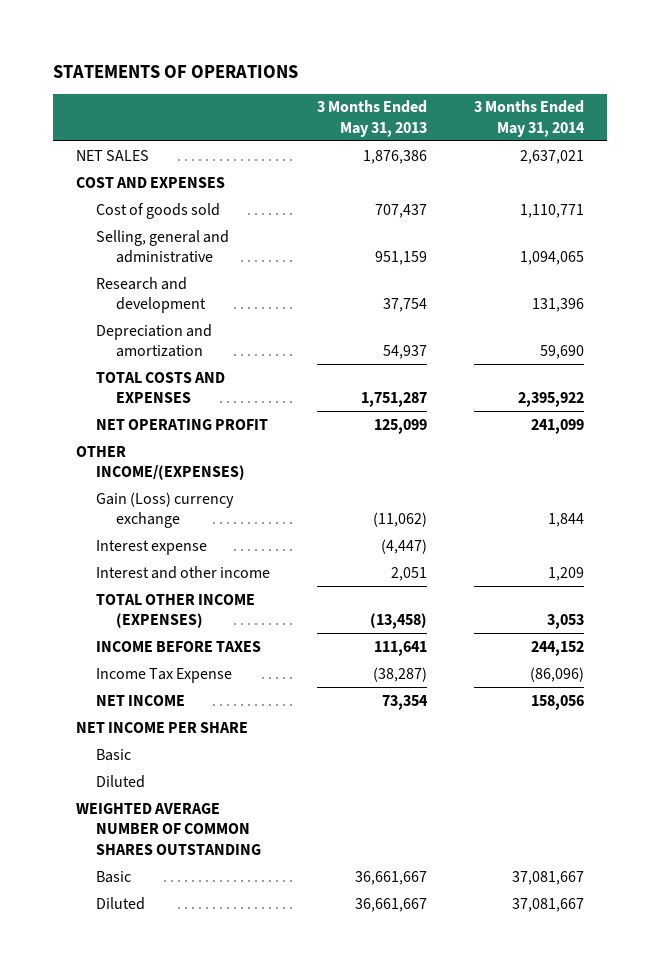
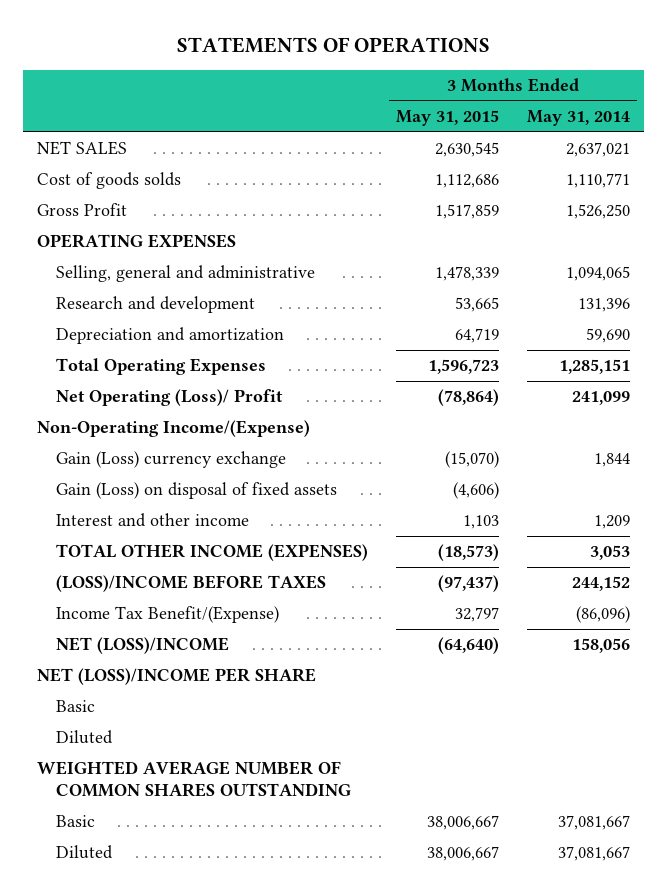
[316,100,427,137] 3 Months Ended May 31, 2013 -> none
none -> [396,110,500,127] May 31, 2015
[76,176,226,188] COST AND EXPENSES -> none
[96,202,221,219] Cost of goods sold -> [37,172,182,190] Cost of goods solds
none -> [37,203,128,217] Gross Profit
none -> [37,234,237,249] OPERATING EXPENSES
[96,371,226,404] TOTAL COSTS AND EXPENSES -> none
none -> [56,358,267,376] Total Operating Expenses
[96,418,269,430] NET OPERATING PROFIT -> [56,389,284,407] Net Operating (Loss)/ Profit
[76,445,246,481] OTHER INCOME/(EXPENSES) -> [37,420,311,438] Non-Operating Income/(Expense)
[96,539,208,555] Interest expense -> none
none -> [56,482,338,500] Gain (Loss) on disposal of fixed assets
[96,640,262,652] INCOME BEFORE TAXES -> [56,575,327,593] (LOSS)/INCOME BEFORE TAXES
[96,667,233,683] Income Tax Expense -> [56,606,280,624] Income Tax Benefit/(Expense)
[96,694,186,706] NET INCOME -> [56,637,230,655] NET (LOSS)/INCOME
[76,721,249,733] NET INCOME PER SHARE -> [37,668,317,686] NET (LOSS)/INCOME PER SHARE

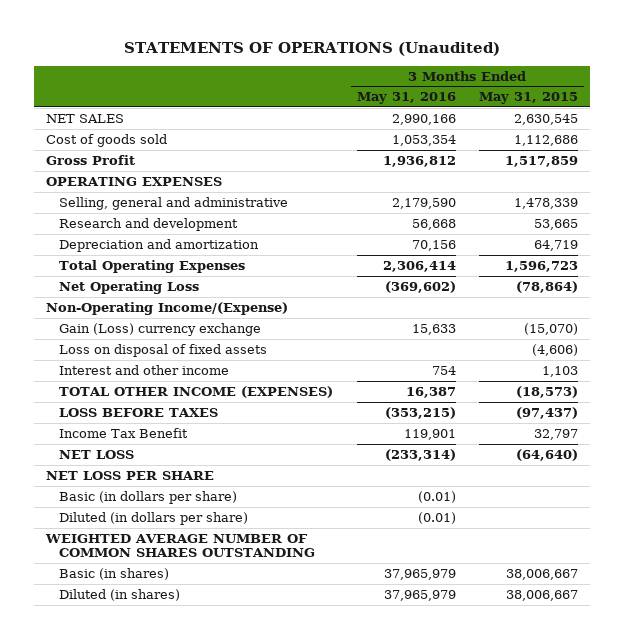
[176,36,490,53] STATEMENTS OF OPERATIONS -> [124,42,501,57] STATEMENTS OF OPERATIONS (Unaudited)
[527,110,631,127] May 31, 2014 -> none
none -> [356,92,456,105] May 31, 2016
[37,172,182,190] Cost of goods solds -> [46,133,168,147] Cost of goods sold
[56,389,284,407] Net Operating (Loss)/ Profit -> [58,280,199,294] Net Operating Loss
[56,482,338,500] Gain (Loss) on disposal of fixed assets -> [58,343,267,357] Loss on disposal of fixed assets
[56,575,327,593] (LOSS)/INCOME BEFORE TAXES -> [58,407,218,417] LOSS BEFORE TAXES
[56,606,280,624] Income Tax Benefit/(Expense) -> [58,427,188,438] Income Tax Benefit
[56,637,230,655] NET (LOSS)/INCOME -> [58,449,134,459] NET LOSS
[37,668,317,686] NET (LOSS)/INCOME PER SHARE -> [46,470,215,480] NET LOSS PER SHARE
[56,700,96,713] Basic -> [58,490,237,504] Basic (in dollars per share)
[56,730,114,745] Diluted -> [58,511,248,525] Diluted (in dollars per share)
[56,815,96,828] Basic -> [58,567,169,580] Basic (in shares)
[56,845,114,860] Diluted -> [58,588,180,601] Diluted (in shares)

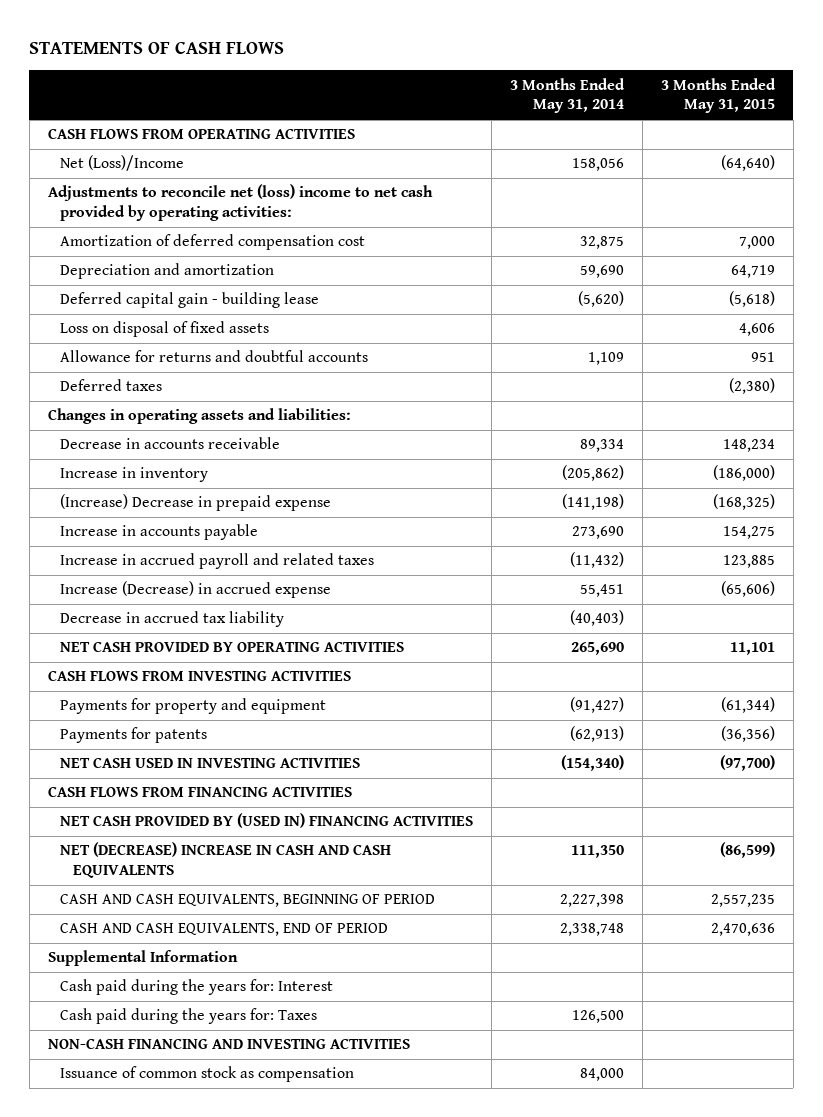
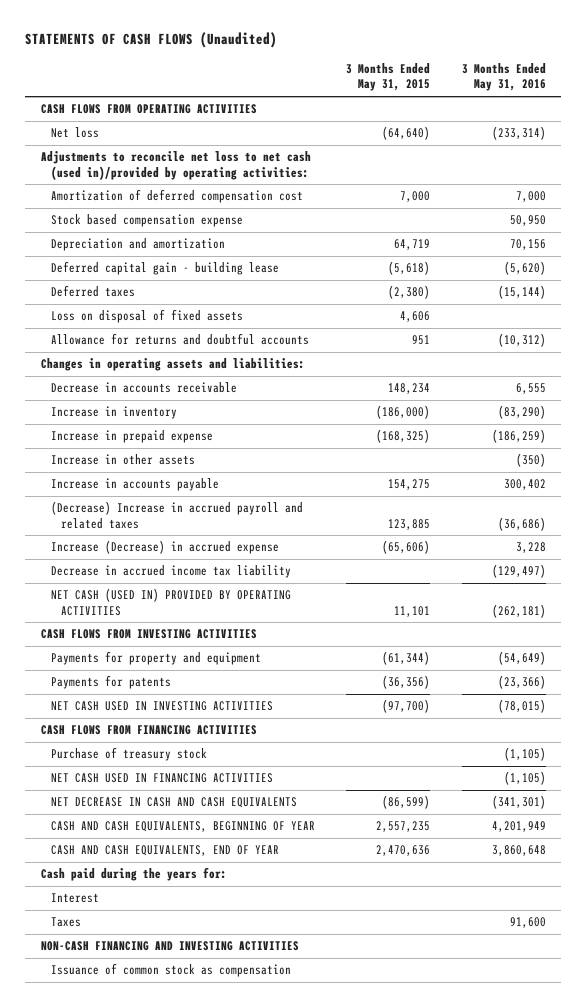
[29,41,285,55] STATEMENTS OF CASH FLOWS -> [25,32,278,49] STATEMENTS OF CASH FLOWS (Unaudited)
[510,77,626,114] 3 Months Ended May 31, 2014 -> none
none -> [461,63,546,92] 3 Months Ended May 31, 2016
[60,155,185,172] Net (Loss)/Income -> [51,127,100,139] Net loss
[47,184,433,222] Adjustments to reconcile net (loss) income to net cash provided by operating activities: -> [40,151,311,180] Adjustments to reconcile net loss to net cash (used in)/provided by operating activities:
none -> [51,214,244,228] Stock based compensation expense
[60,379,163,392] Deferred taxes -> [51,285,136,298] Deferred taxes
[60,494,332,512] (Increase) Decrease in prepaid expense -> [51,430,214,444] Increase in prepaid expense
none -> [51,454,196,466] Increase in other assets
[60,553,375,570] Increase in accrued payroll and related taxes -> [51,501,304,529] (Decrease) Increase in accrued payroll and related taxes
[60,611,285,628] Decrease in accrued tax liability -> [51,565,292,579] Decrease in accrued income tax liability
[60,641,405,653] NET CASH PROVIDED BY OPERATING ACTIVITIES -> [51,588,292,616] NET CASH (USED IN) PROVIDED BY OPERATING ACTIVITIES
[47,950,238,967] Supplemental Information -> none
none -> [51,747,208,762] Purchase of treasury stock
[60,813,474,829] NET CASH PROVIDED BY (USED IN) FINANCING ACTIVITIES -> [51,773,274,784] NET CASH USED IN FINANCING ACTIVITIES
[60,842,392,879] NET (DECREASE) INCREASE IN CASH AND CASH EQUIVALENTS -> [51,797,298,809] NET DECREASE IN CASH AND CASH EQUIVALENTS
[60,894,436,908] CASH AND CASH EQUIVALENTS, BEGINNING OF PERIOD -> [51,821,316,833] CASH AND CASH EQUIVALENTS, BEGINNING OF YEAR
[60,923,389,937] CASH AND CASH EQUIVALENTS, END OF PERIOD -> [51,845,280,857] CASH AND CASH EQUIVALENTS, END OF YEAR
none -> [40,867,227,882] Cash paid during the years for:
[60,979,334,996] Cash paid during the years for: Interest -> [51,893,100,904] Interest
[60,1008,318,1025] Cash paid during the years for: Taxes -> [51,917,82,928] Taxes

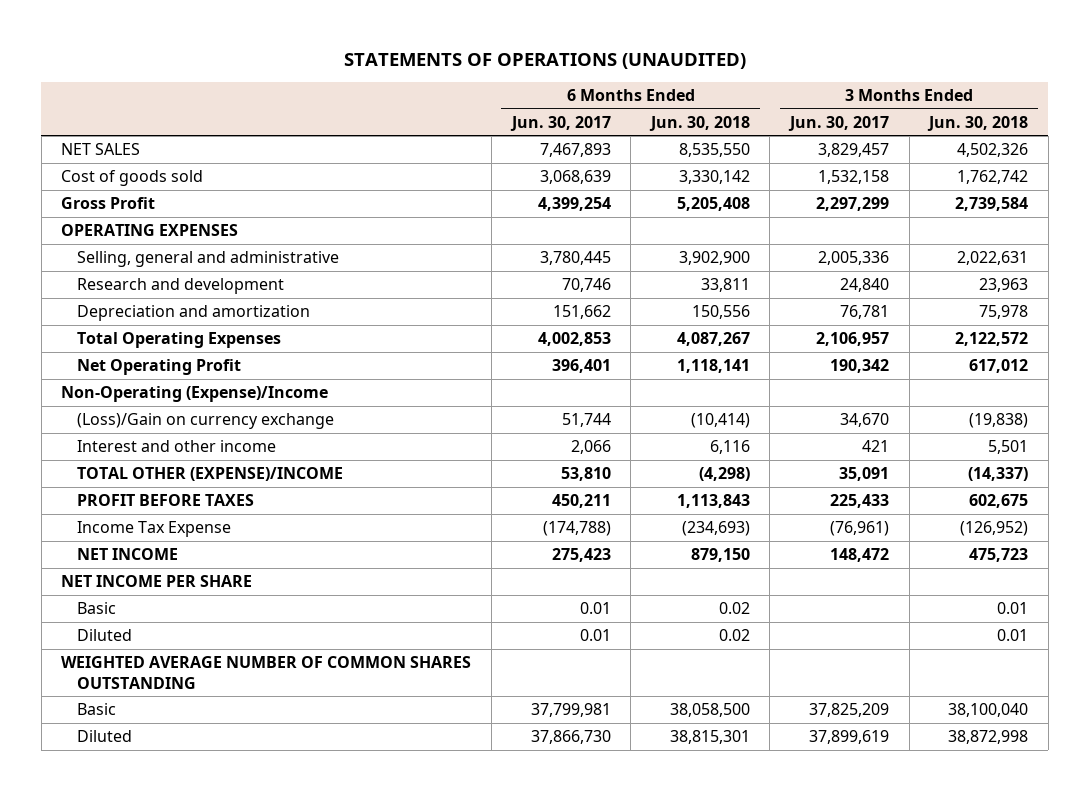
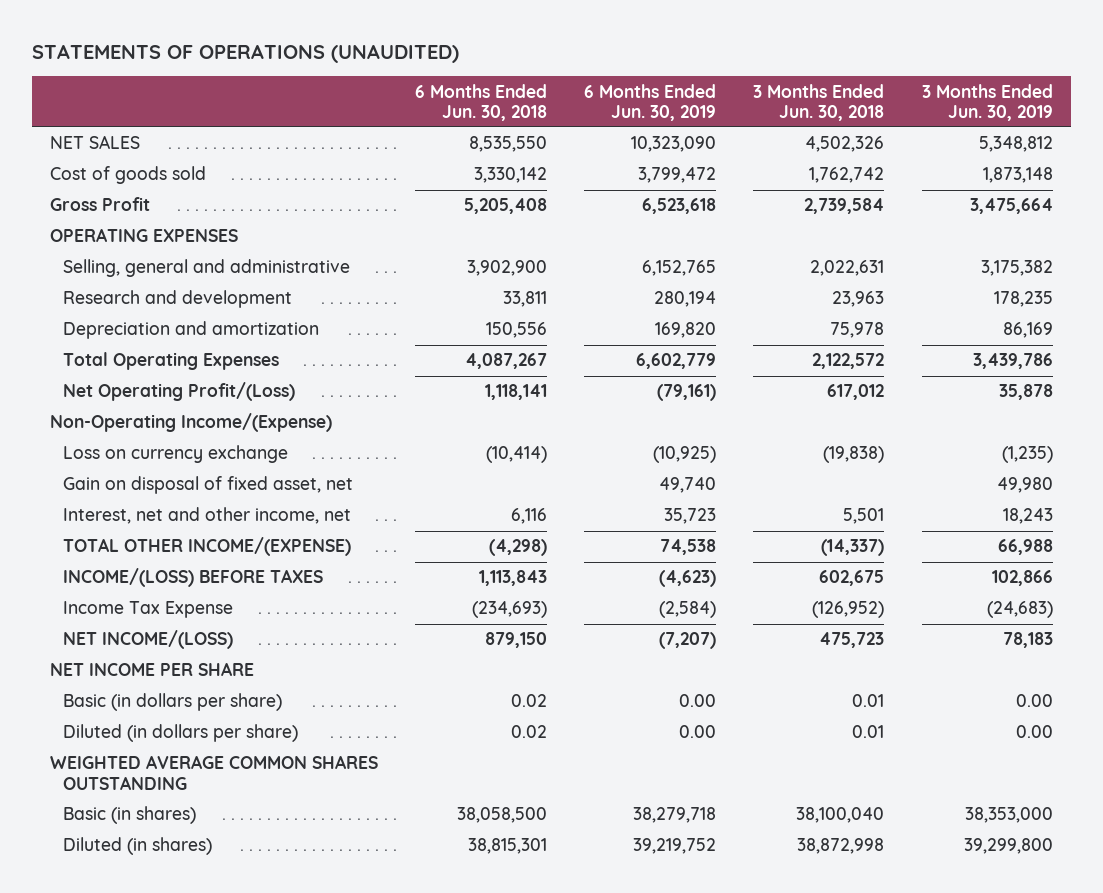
[509,115,611,131] Jun. 30, 2017 -> none
[787,115,889,131] Jun. 30, 2017 -> none
none -> [584,83,717,121] 6 Months Ended Jun. 30, 2019
none -> [921,83,1053,121] 3 Months Ended Jun. 30, 2019
[76,359,241,376] Net Operating Profit -> [62,382,295,402] Net Operating Profit/(Loss)
[61,386,329,403] Non-Operating (Expense)/Income -> [50,413,333,433] Non-Operating Income/(Expense)
[76,413,334,430] (Loss)/Gain on currency exchange -> [62,445,288,464] Loss on currency exchange
none -> [62,476,353,495] Gain on disposal of fixed asset, net
[76,440,276,453] Interest and other income -> [62,507,351,525] Interest, net and other income, net
[76,467,343,482] TOTAL OTHER (EXPENSE)/INCOME -> [62,537,351,557] TOTAL OTHER INCOME/(EXPENSE)
[76,494,254,507] PROFIT BEFORE TAXES -> [62,568,323,588] INCOME/(LOSS) BEFORE TAXES
[76,548,178,561] NET INCOME -> [62,630,233,650] NET INCOME/(LOSS)
[76,602,116,615] Basic -> [62,693,282,712] Basic (in dollars per share)
[76,629,132,642] Diluted -> [62,724,298,743] Diluted (in dollars per share)
[61,656,472,689] WEIGHTED AVERAGE NUMBER OF COMMON SHARES OUTSTANDING -> [50,755,379,790] WEIGHTED AVERAGE COMMON SHARES OUTSTANDING
[76,703,116,716] Basic -> [62,806,196,825] Basic (in shares)
[76,730,132,743] Diluted -> [62,837,212,856] Diluted (in shares)

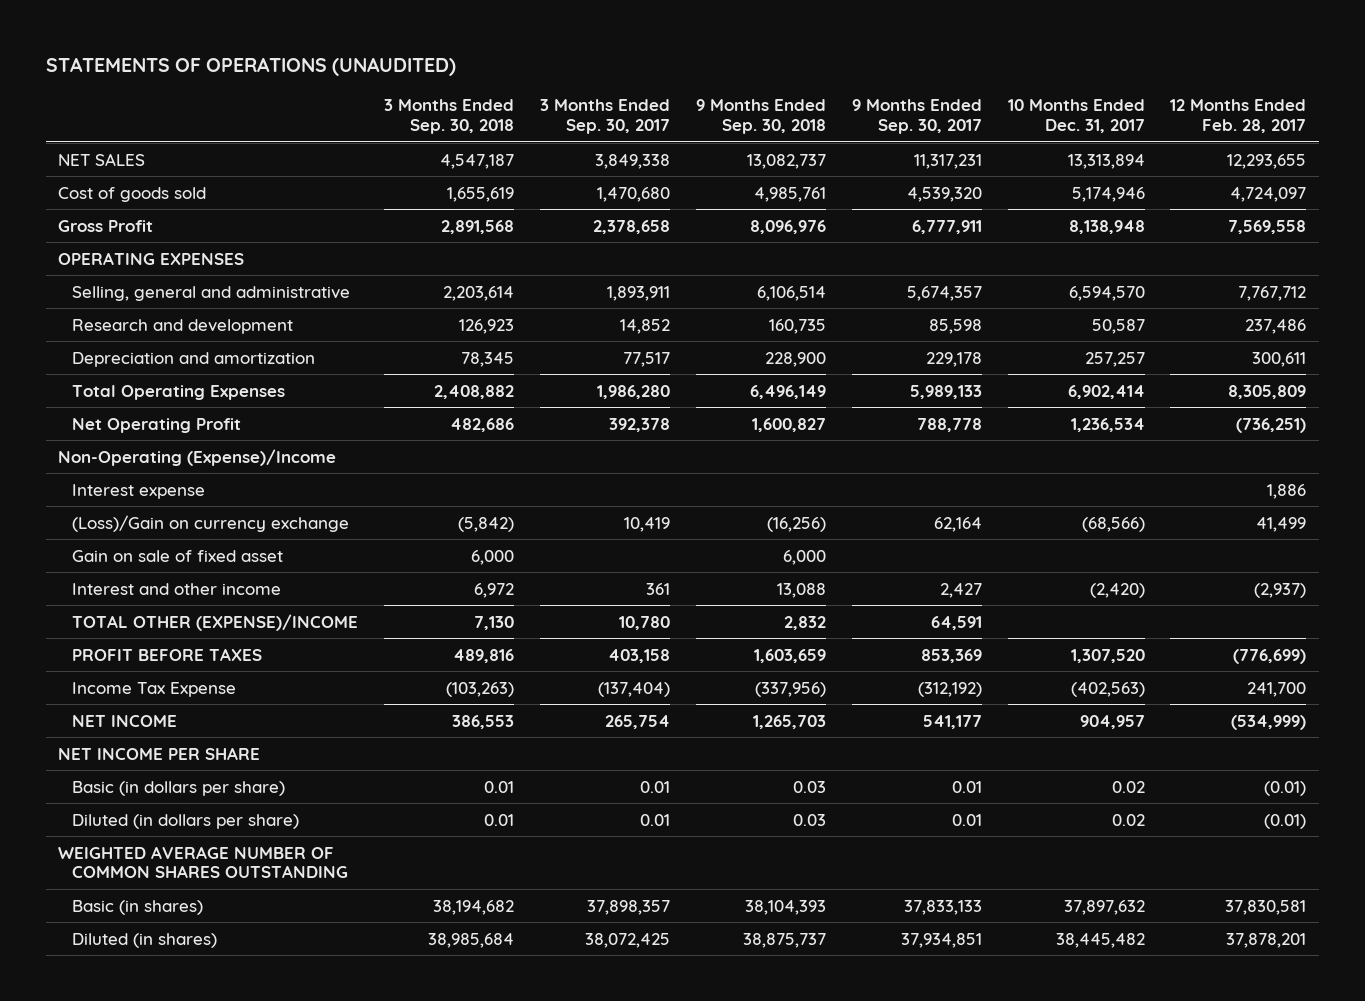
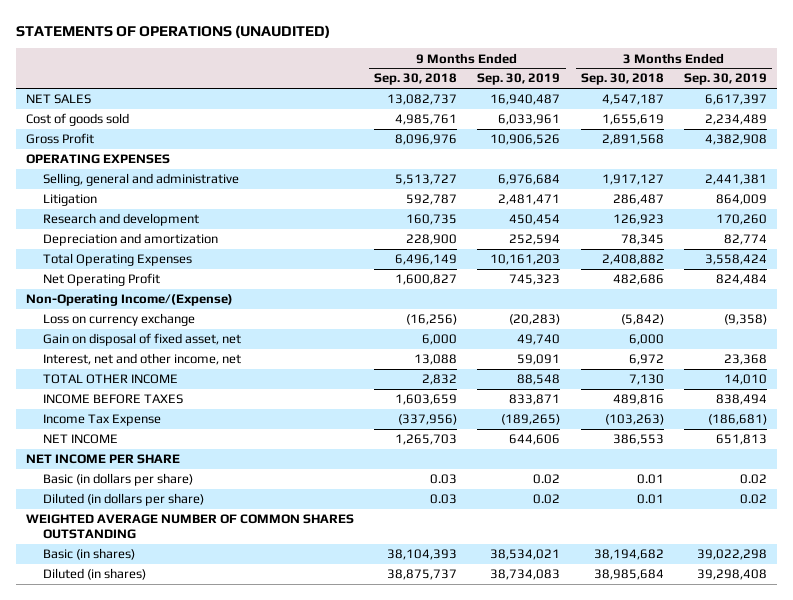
[539,99,670,134] 3 Months Ended Sep. 30, 2017 -> none
[851,99,982,134] 9 Months Ended Sep. 30, 2017 -> none
[1007,99,1145,133] 10 Months Ended Dec. 31, 2017 -> none
[1170,99,1307,133] 12 Months Ended Feb. 28, 2017 -> none
none -> [477,73,561,86] Sep. 30, 2019
none -> [684,73,768,86] Sep. 30, 2019
[442,285,514,301] 2,203,614 -> [601,174,664,186] 1,917,127
[756,285,826,301] 6,106,514 -> [395,174,458,186] 5,513,727
none -> [42,194,97,207] Litigation
[71,483,205,499] Interest expense -> none
[58,448,337,466] Non-Operating (Expense)/Income -> [25,294,233,307] Non-Operating Income/(Expense)
[71,514,349,532] (Loss)/Gain on currency exchange -> [42,313,195,327] Loss on currency exchange
[71,549,283,562] Gain on sale of fixed asset -> [42,333,241,347] Gain on disposal of fixed asset, net
[71,582,281,595] Interest and other income -> [42,353,241,366] Interest, net and other income, net
[71,613,358,631] TOTAL OTHER (EXPENSE)/INCOME -> [42,374,178,385] TOTAL OTHER INCOME
[71,647,262,661] PROFIT BEFORE TAXES -> [42,394,183,405] INCOME BEFORE TAXES

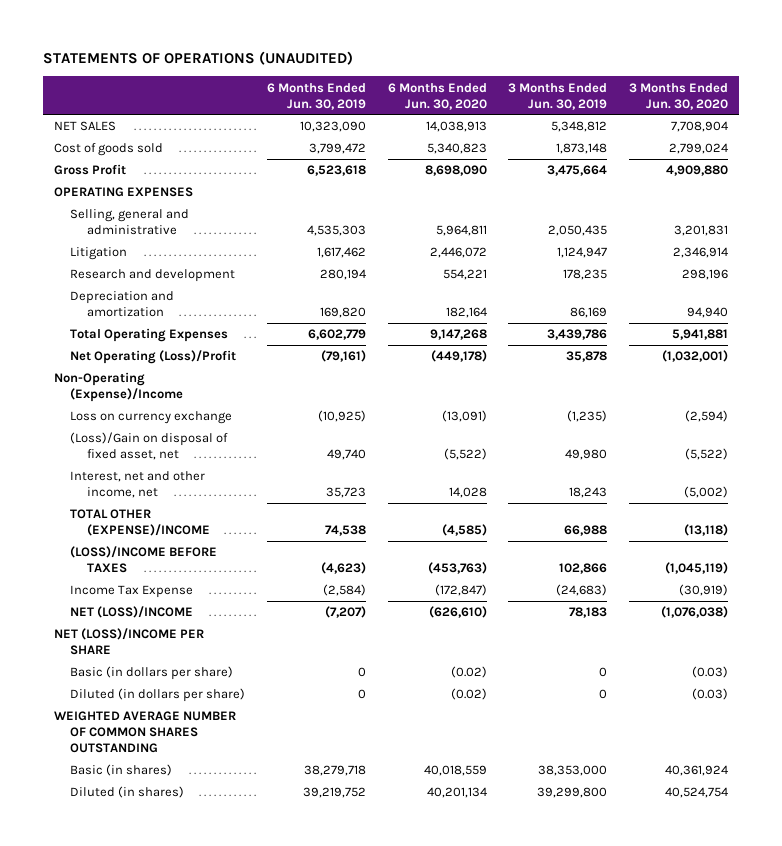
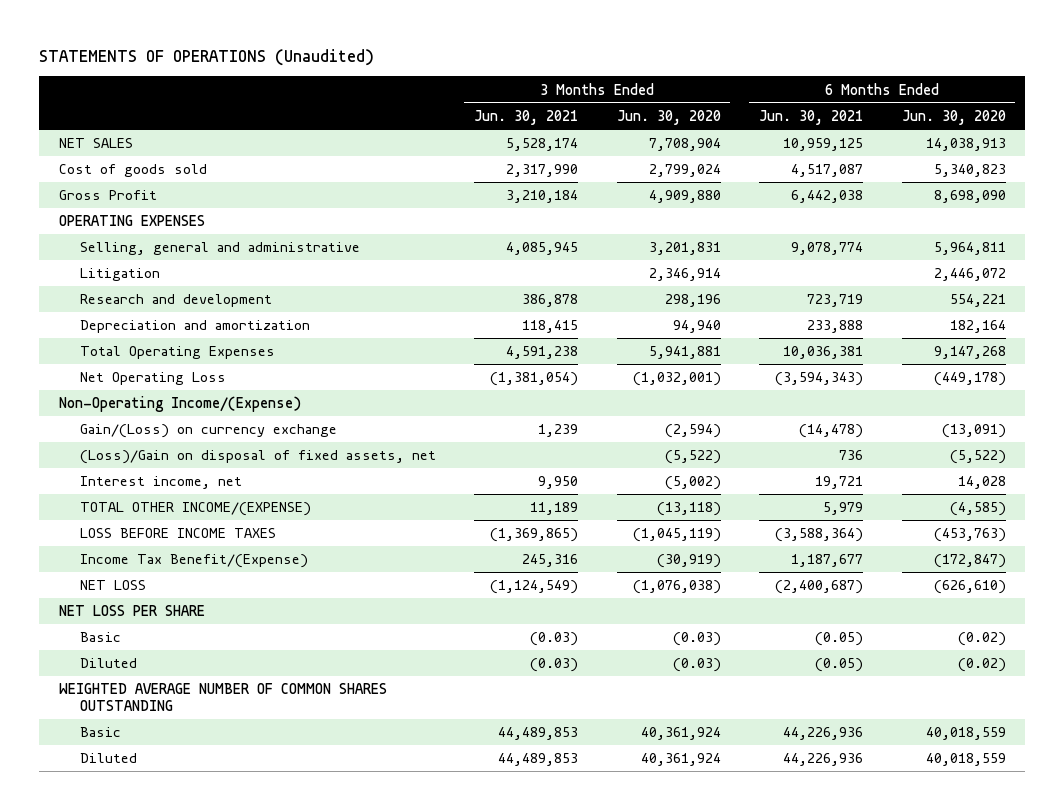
[43,51,354,66] STATEMENTS OF OPERATIONS (UNAUDITED) -> [39,48,375,66] STATEMENTS OF OPERATIONS (Unaudited)
[266,82,366,110] 6 Months Ended Jun. 30, 2019 -> none
[508,82,608,110] 3 Months Ended Jun. 30, 2019 -> none
none -> [474,109,579,125] Jun. 30, 2021
none -> [759,109,864,125] Jun. 30, 2021
[70,350,237,365] Net Operating (Loss)/Profit -> [79,372,226,386] Net Operating Loss
[53,372,184,403] Non-Operating (Expense)/Income -> [58,396,301,413] Non-Operating Income/(Expense)
[70,411,233,425] Loss on currency exchange -> [79,424,337,439] Gain/(Loss) on currency exchange
[70,432,229,461] (Loss)/Gain on disposal of fixed asset, net -> [79,450,436,465] (Loss)/Gain on disposal of fixed assets, net
[70,471,206,499] Interest, net and other income, net -> [79,476,242,490] Interest income, net
[70,509,210,537] TOTAL OTHER (EXPENSE)/INCOME -> [79,502,311,517] TOTAL OTHER INCOME/(EXPENSE)
[70,546,218,574] (LOSS)/INCOME BEFORE TAXES -> [79,528,276,539] LOSS BEFORE INCOME TAXES
[70,585,194,599] Income Tax Expense -> [79,554,308,569] Income Tax Benefit/(Expense)
[70,606,194,619] NET (LOSS)/INCOME -> [79,580,146,591] NET LOSS
[53,628,204,656] NET (LOSS)/INCOME PER SHARE -> [58,605,205,617] NET LOSS PER SHARE
[70,666,234,681] Basic (in dollars per share) -> [79,632,121,643] Basic
[70,688,246,703] Diluted (in dollars per share) -> [79,658,137,669] Diluted
[70,764,173,777] Basic (in shares) -> [79,727,121,738] Basic
[70,786,185,799] Diluted (in shares) -> [79,753,137,764] Diluted
[426,787,487,799] 40,201,134 -> [925,753,1006,767] 40,018,559
[664,787,728,799] 40,524,754 -> [640,753,721,767] 40,361,924

